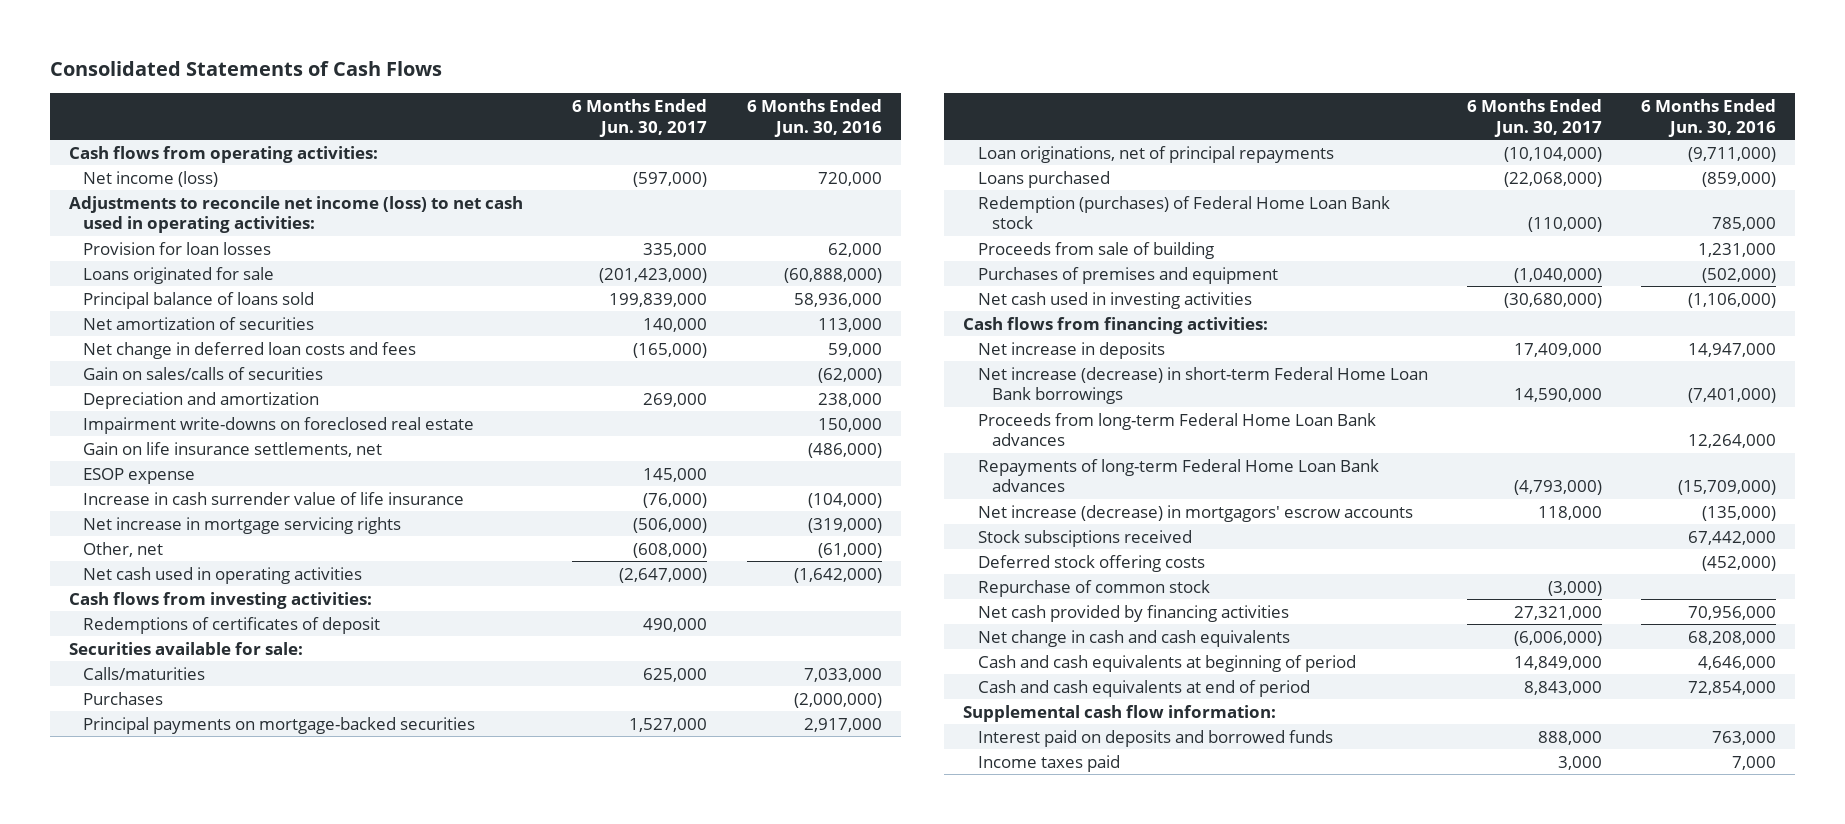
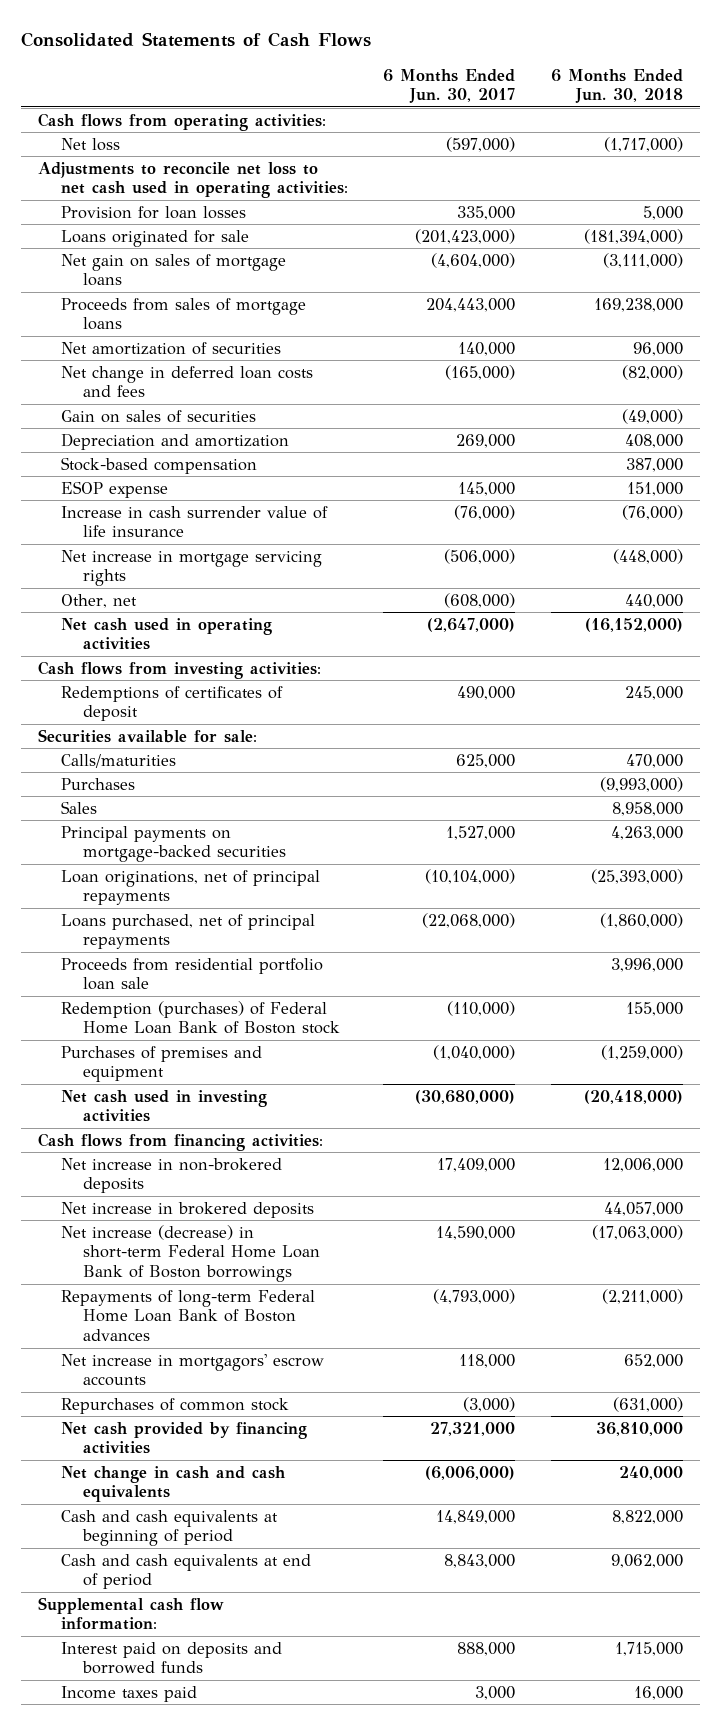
[746,98,882,137] 6 Months Ended Jun. 30, 2016 -> none
none -> [550,68,683,104] 6 Months Ended Jun. 30, 2018
[83,170,219,187] Net income (loss) -> [60,137,120,151] Net loss
[69,195,524,234] Adjustments to reconcile net income (loss) to net cash used in operating activities: -> [38,161,348,199] Adjustments to reconcile net loss to net cash used in operating activities:
[83,291,315,309] Principal balance of loans sold -> none
none -> [60,253,286,287] Net gain on sales of mortgage loans
none -> [60,297,306,331] Proceeds from sales of mortgage loans
[83,366,324,380] Gain on sales/calls of securities -> [60,409,256,423] Gain on sales of securities
[83,416,475,434] Impairment write-downs on foreclosed real estate -> none
[83,441,383,457] Gain on life insurance settlements, net -> none
none -> [60,456,257,474] Stock-based compensation
none -> [60,800,97,814] Sales
[977,241,1214,259] Proceeds from sale of building -> none
[977,170,1110,188] Loans purchased -> [60,913,315,950] Loans purchased, net of principal repayments
none -> [60,957,323,991] Proceeds from residential portfolio loan sale
[977,195,1390,230] Redemption (purchases) of Federal Home Loan Bank stock -> [60,1000,341,1035] Redemption (purchases) of Federal Home Loan Bank of Boston stock
[977,412,1376,447] Proceeds from long-term Federal Home Loan Bank advances -> none
[977,529,1192,547] Stock subsciptions received -> none
[977,554,1205,572] Deferred stock offering costs -> none
[977,341,1165,359] Net increase in deposits -> [60,1157,282,1194] Net increase in non-brokered deposits
none -> [60,1201,314,1218] Net increase in brokered deposits
[977,366,1428,405] Net increase (decrease) in short-term Federal Home Loan Bank borrowings -> [60,1224,321,1283] Net increase (decrease) in short-term Federal Home Loan Bank of Boston borrowings
[977,458,1379,493] Repayments of long-term Federal Home Loan Bank advances -> [60,1289,315,1342] Repayments of long-term Federal Home Loan Bank of Boston advances
[977,504,1413,522] Net increase (decrease) in mortgagors' escrow accounts -> [60,1353,324,1387] Net increase in mortgagors' escrow accounts
[977,579,1210,597] Repurchase of common stock -> [60,1397,289,1414] Repurchases of common stock

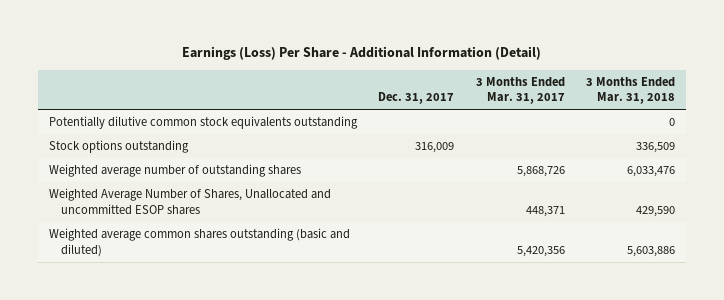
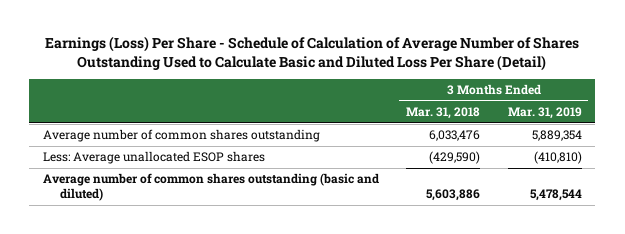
[181,46,541,61] Earnings (Loss) Per Share - Additional Information (Detail) -> [45,36,580,72] Earnings (Loss) Per Share - Schedule of Calculation of Average Number of Shares Outstanding Used to Calculate Basic and Diluted Loss Per Share (Detail)
[378,92,455,105] Dec. 31, 2017 -> none
[475,76,565,105] 3 Months Ended Mar. 31, 2017 -> none
none -> [507,107,582,120] Mar. 31, 2019
[48,115,358,129] Potentially dilutive common stock equivalents outstanding -> none
[48,139,189,153] Stock options outstanding -> none
[48,163,301,177] Weighted average number of outstanding shares -> [42,129,320,143] Average number of common shares outstanding
[48,187,331,215] Weighted Average Number of Shares, Unallocated and uncommitted ESOP shares -> [42,151,265,165] Less: Average unallocated ESOP shares
[635,205,675,217] 429,590 -> [429,151,481,165] (429,590)
[48,227,350,257] Weighted average common shares outstanding (basic and diluted) -> [42,173,379,202] Average number of common shares outstanding (basic and diluted)

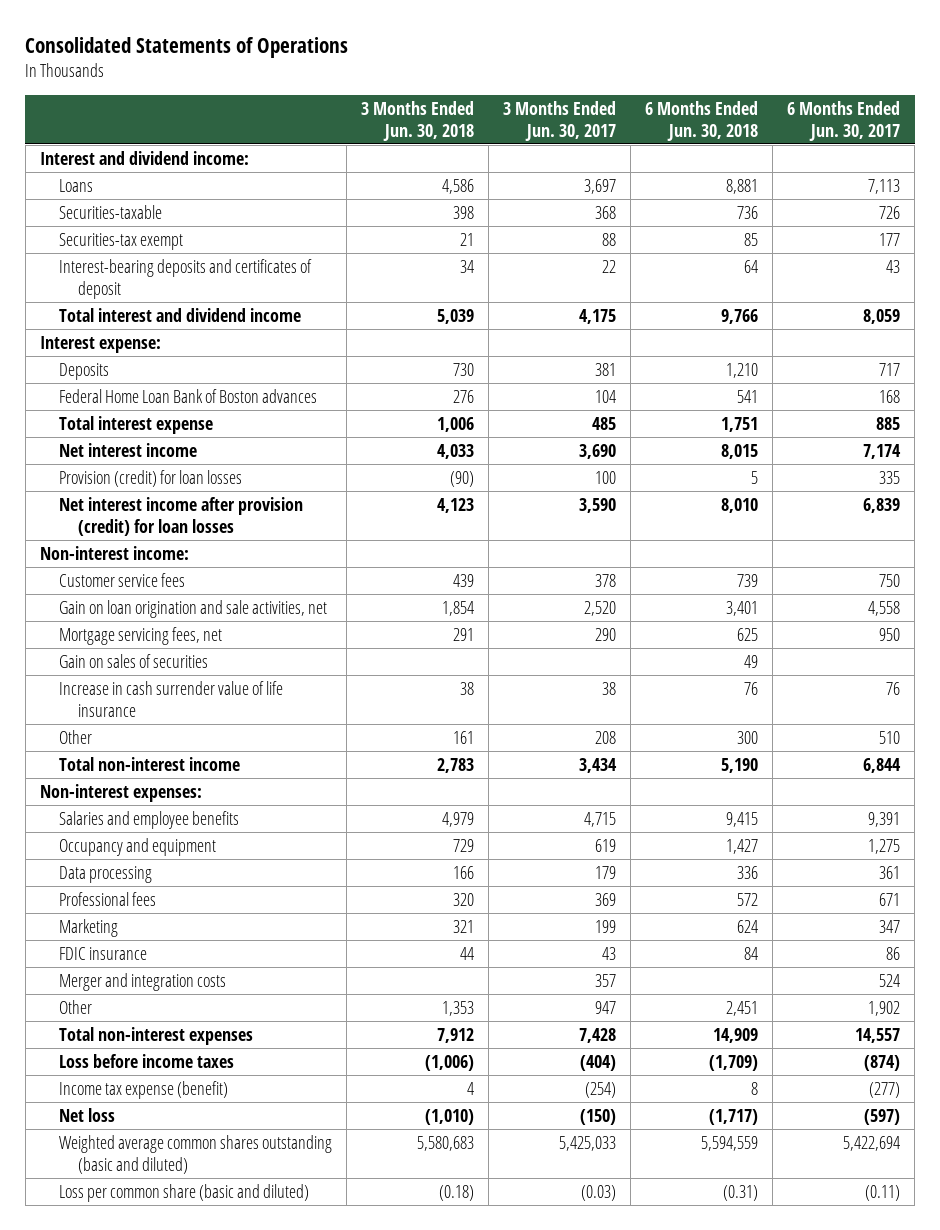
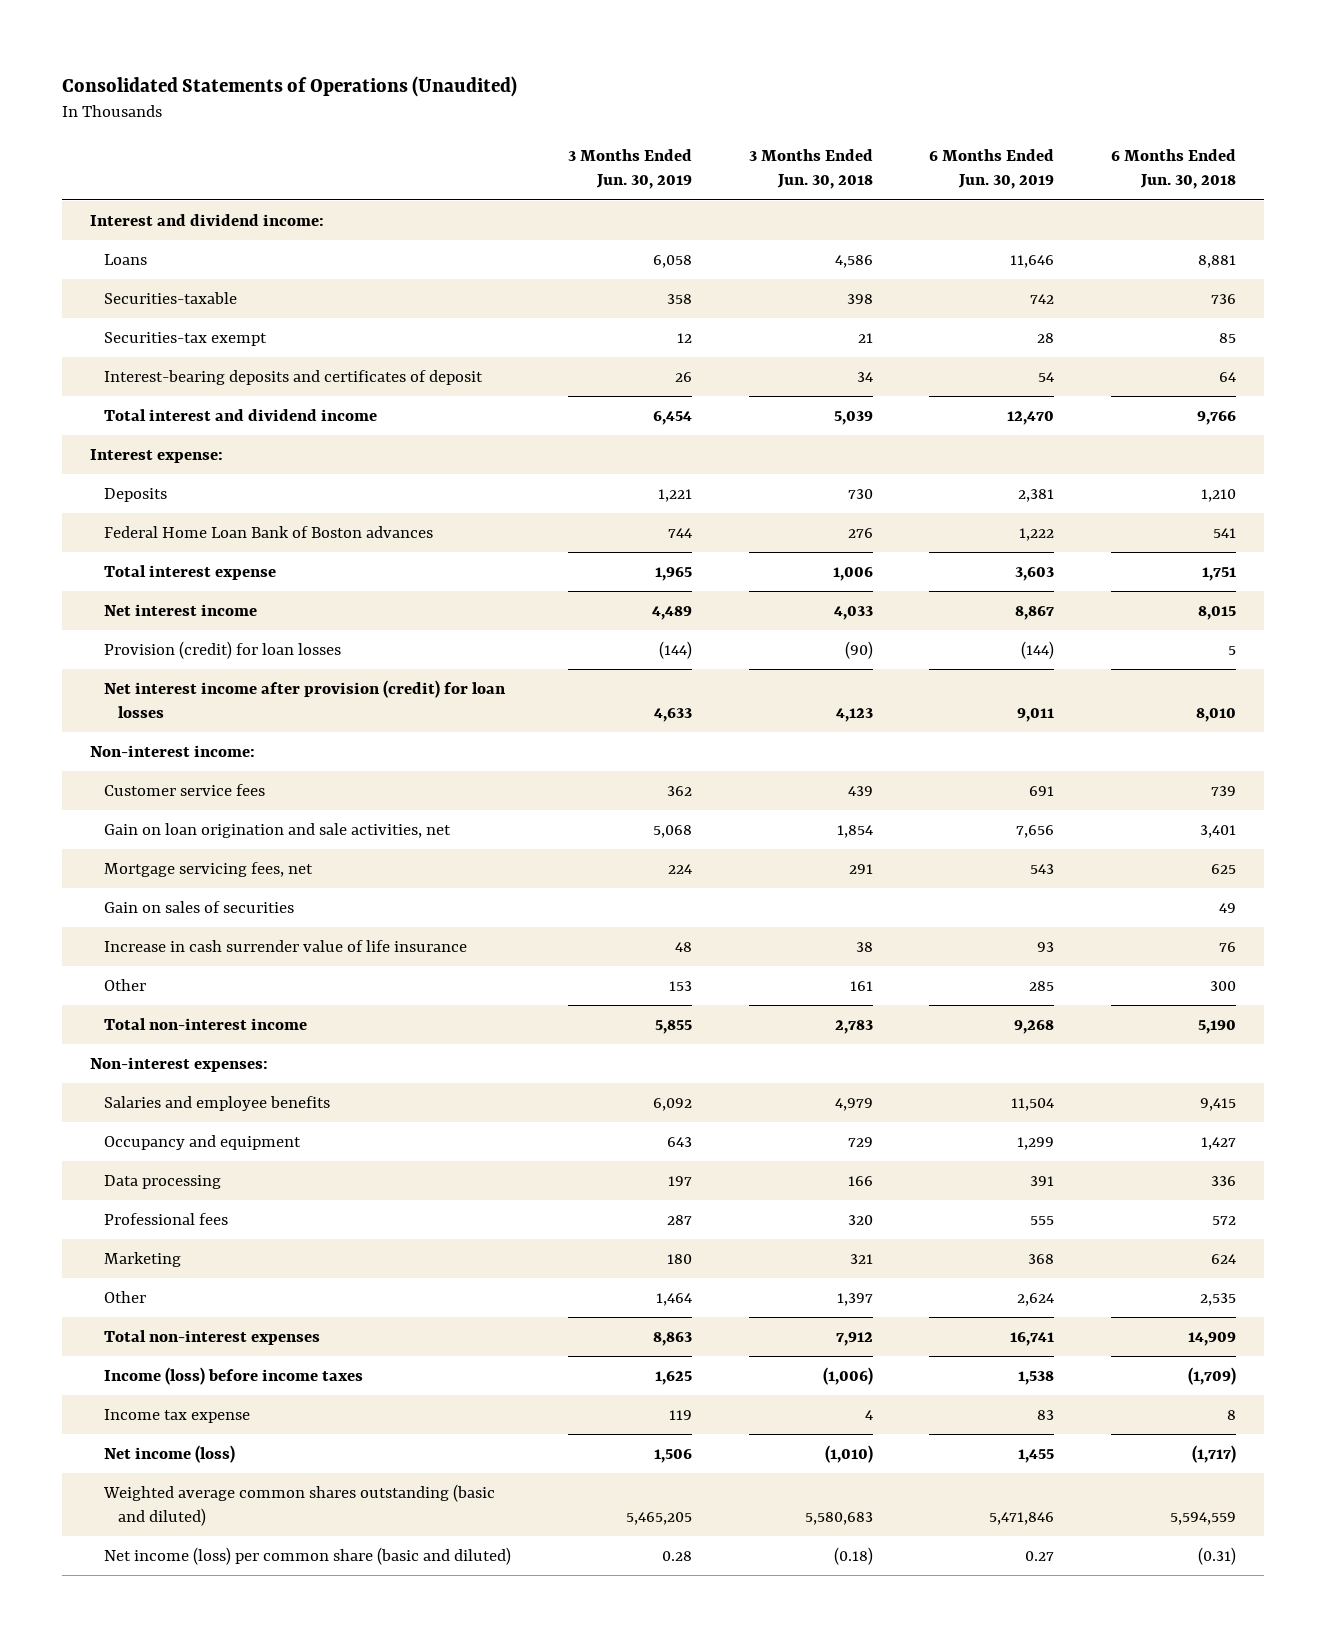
[25,37,349,59] Consolidated Statements of Operations -> [62,75,518,97] Consolidated Statements of Operations (Unaudited)
[503,100,617,141] 3 Months Ended Jun. 30, 2017 -> none
[787,100,901,141] 6 Months Ended Jun. 30, 2017 -> none
none -> [567,149,692,190] 3 Months Ended Jun. 30, 2019
none -> [929,149,1055,190] 6 Months Ended Jun. 30, 2019
[59,946,148,960] FDIC insurance -> none
[59,972,227,991] Merger and integration costs -> none
[442,1000,475,1016] 1,353 -> [836,1292,873,1306] 1,397
[726,1000,759,1016] 2,451 -> [1200,1292,1237,1306] 2,535
[59,1053,235,1068] Loss before income taxes -> [104,1366,364,1385] Income (loss) before income taxes
[59,1080,229,1099] Income tax expense (benefit) -> [104,1408,251,1423] Income tax expense
[59,1107,116,1122] Net loss -> [104,1444,236,1463] Net income (loss)
[59,1183,310,1202] Loss per common share (basic and diluted) -> [104,1546,512,1565] Net income (loss) per common share (basic and diluted)

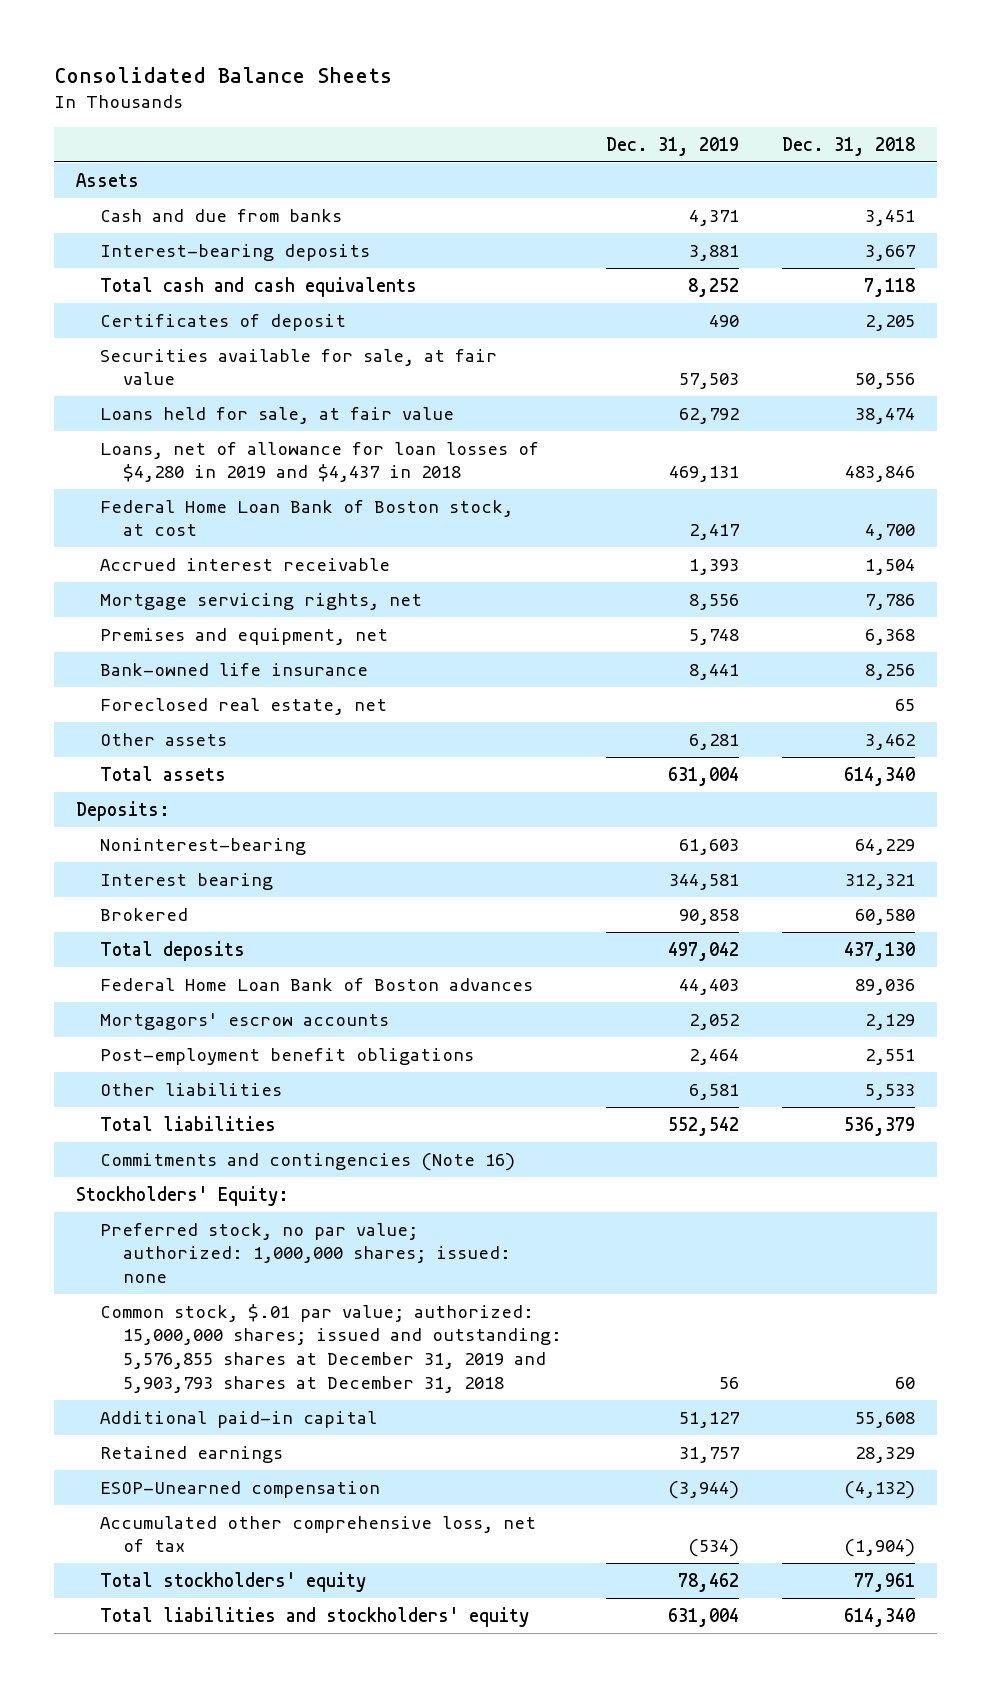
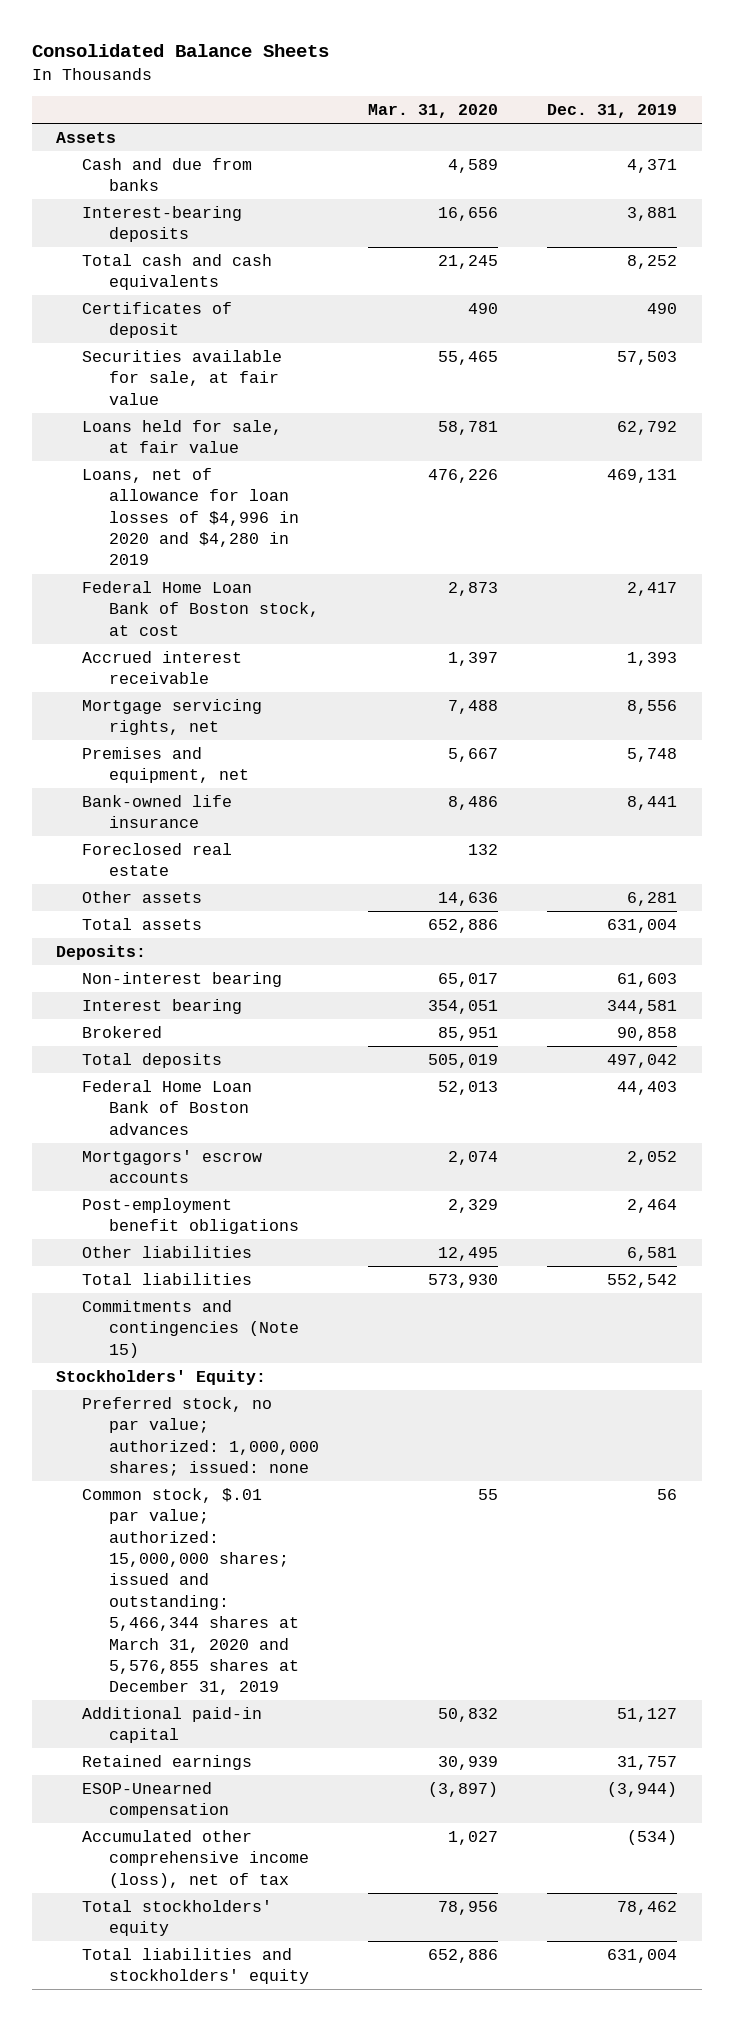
[782,136,916,156] Dec. 31, 2018 -> none
none -> [367,104,498,119] Mar. 31, 2020
[99,441,539,483] Loans, net of allowance for loan losses of $4,280 in 2019 and $4,437 in 2018 -> [82,467,299,566] Loans, net of allowance for loan losses of $4,996 in 2020 and $4,280 in 2019
[99,697,387,715] Foreclosed real estate, net -> [82,842,233,877] Foreclosed real estate
[99,837,306,855] Noninterest-bearing -> [82,971,283,987] Non-interest bearing
[99,1152,515,1171] Commitments and contingencies (Note 16) -> [82,1299,299,1358] Commitments and contingencies (Note 15)
[99,1303,563,1393] Common stock, $.01 par value; authorized: 15,000,000 shares; issued and outstanding: 5,576,855 shares at December 31, 2019 and 5,903,793 shares at December 31, 2018 -> [82,1487,299,1696] Common stock, $.01 par value; authorized: 15,000,000 shares; issued and outstanding: 5,466,344 shares at March 31, 2020 and 5,576,855 shares at December 31, 2019
[99,1515,536,1553] Accumulated other comprehensive loss, net of tax -> [82,1829,309,1888] Accumulated other comprehensive income (loss), net of tax

